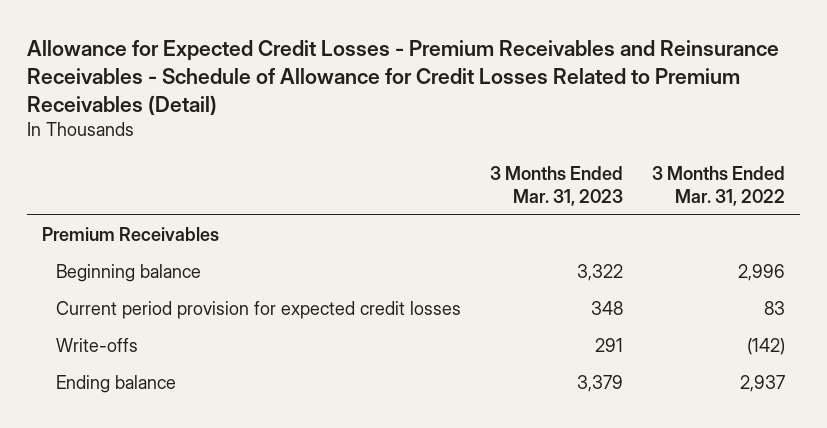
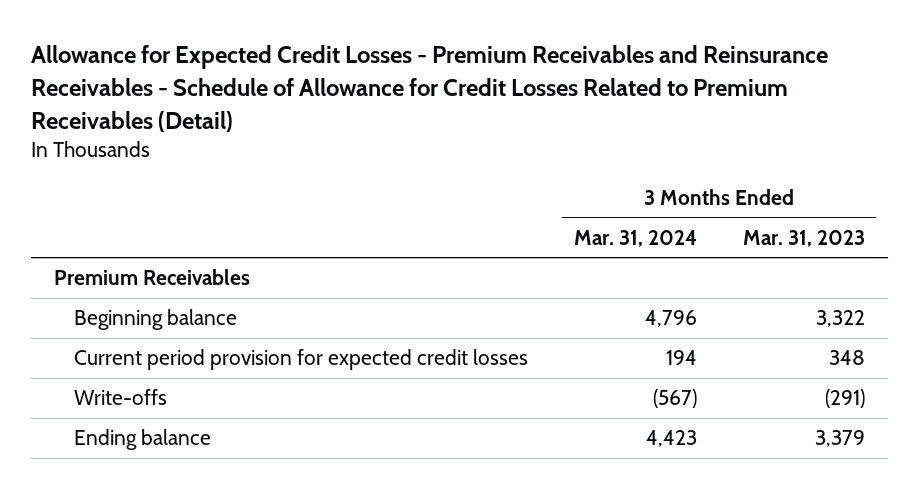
[652,165,786,206] 3 Months Ended Mar. 31, 2022 -> none
none -> [573,229,697,247] Mar. 31, 2024
[595,338,624,353] 291 -> [824,389,865,409] (291)

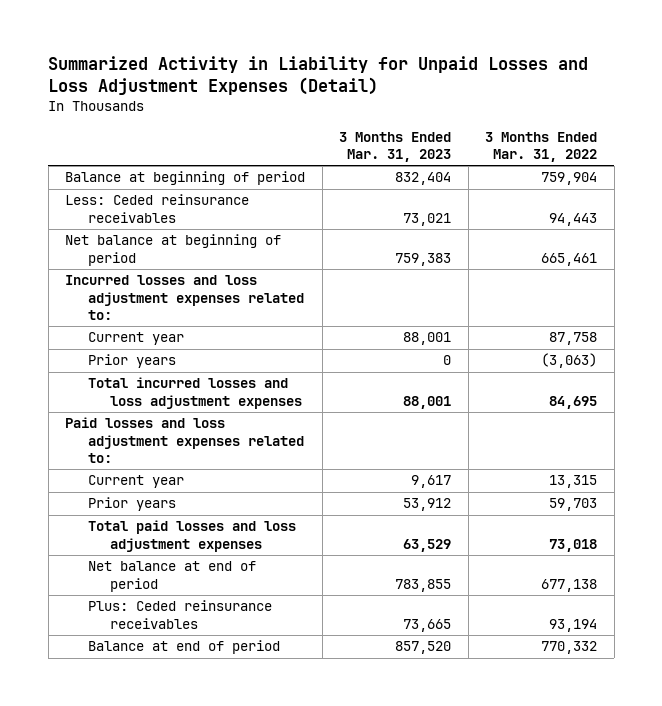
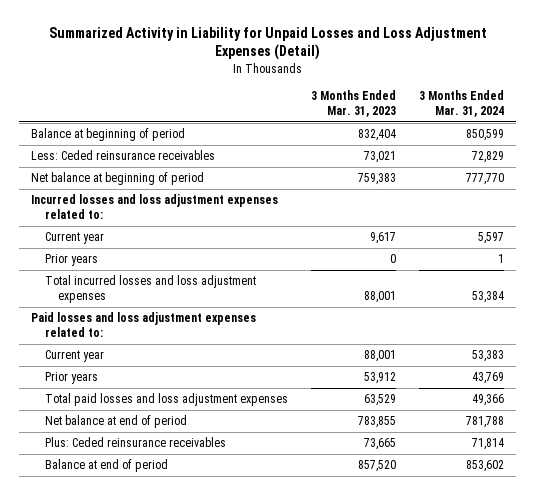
[485,131,598,163] 3 Months Ended Mar. 31, 2022 -> none
none -> [419,89,505,117] 3 Months Ended Mar. 31, 2024
[87,475,184,489] Current year -> [44,232,104,245] Current year
[87,332,184,346] Current year -> [44,350,104,363] Current year

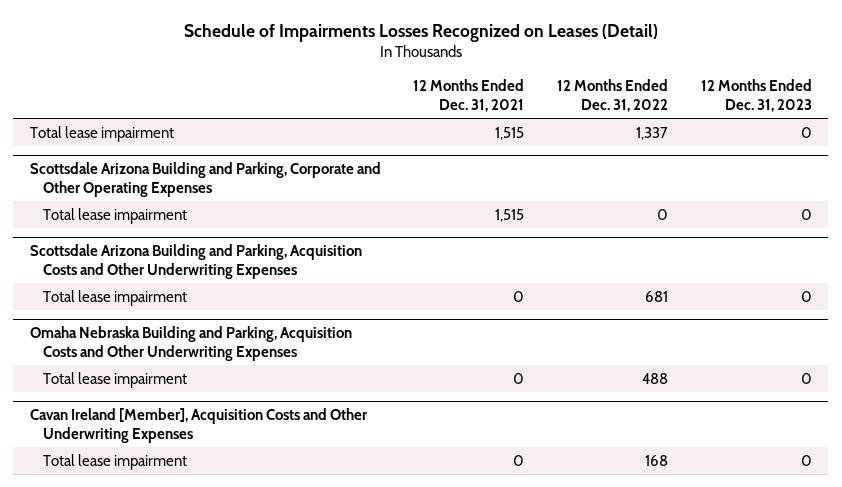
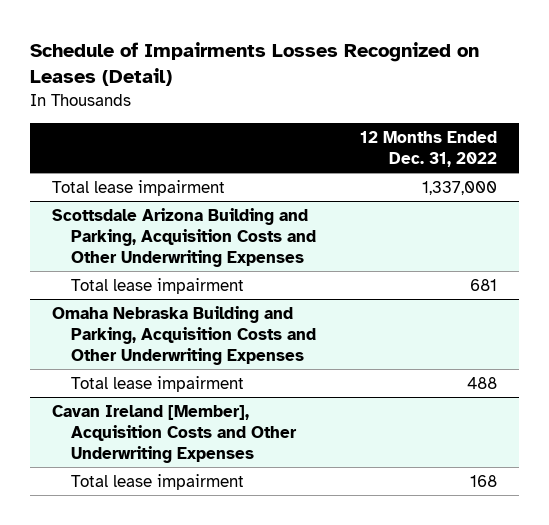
[413,79,525,112] 12 Months Ended Dec. 31, 2021 -> none
[701,79,813,112] 12 Months Ended Dec. 31, 2023 -> none
[29,162,381,197] Scottsdale Arizona Building and Parking, Corporate and Other Operating Expenses -> none
[42,207,187,224] Total lease impairment -> none
[636,126,669,140] 1,337 -> [421,180,497,195] 1,337,000

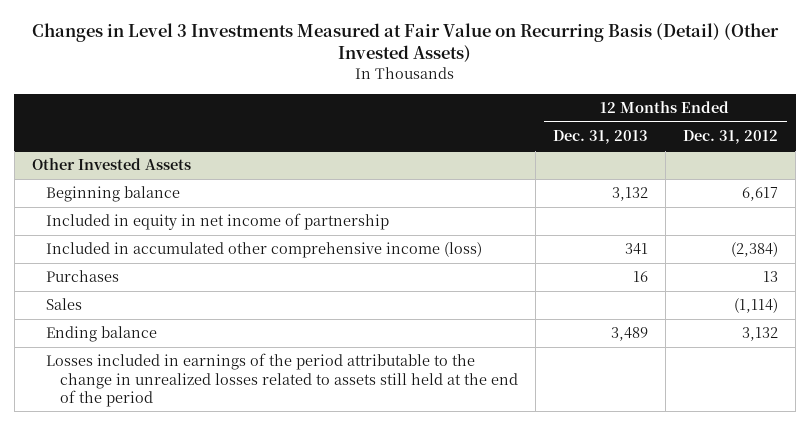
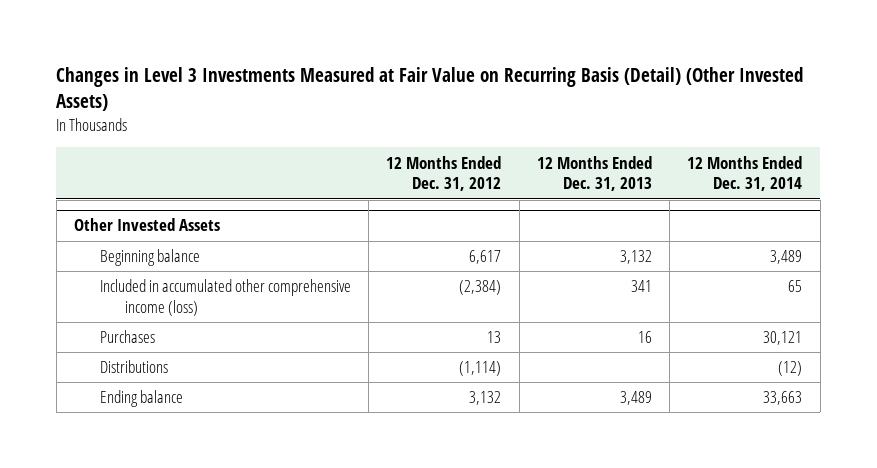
none -> [687,155,803,192] 12 Months Ended Dec. 31, 2014
[45,213,389,231] Included in equity in net income of partnership -> none
[45,298,82,311] Sales -> [99,360,168,374] Distributions
[45,353,518,407] Losses included in earnings of the period attributable to the change in unrealized losses related to assets still held at the end of the period -> none

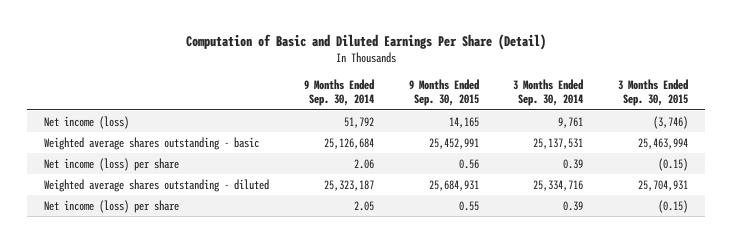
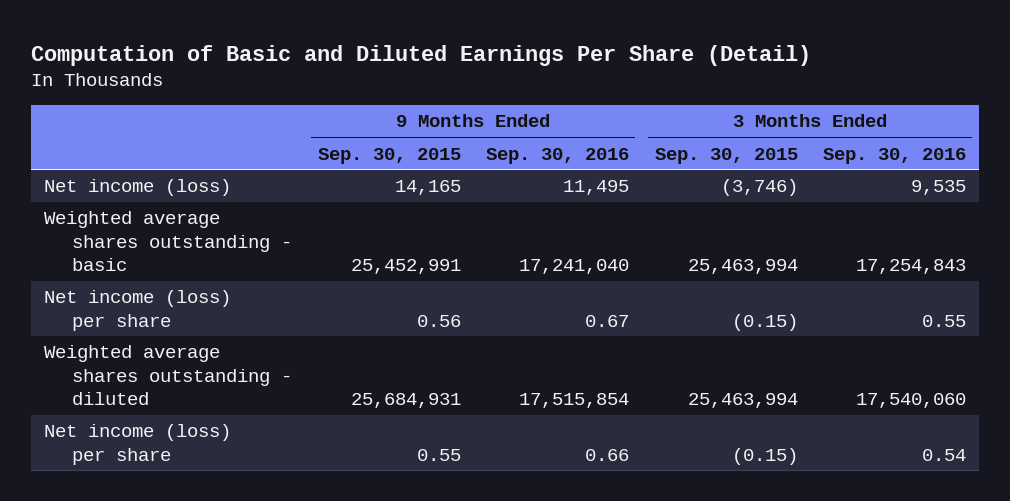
[303,78,374,107] 9 Months Ended Sep. 30, 2014 -> none
[513,78,584,107] 3 Months Ended Sep. 30, 2014 -> none
none -> [486,147,630,164] Sep. 30, 2016
none -> [823,147,967,164] Sep. 30, 2016
[637,179,688,191] 25,704,931 -> [687,393,798,409] 25,463,994

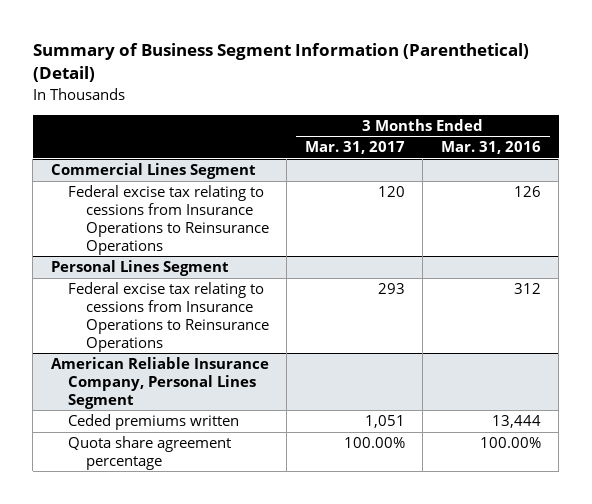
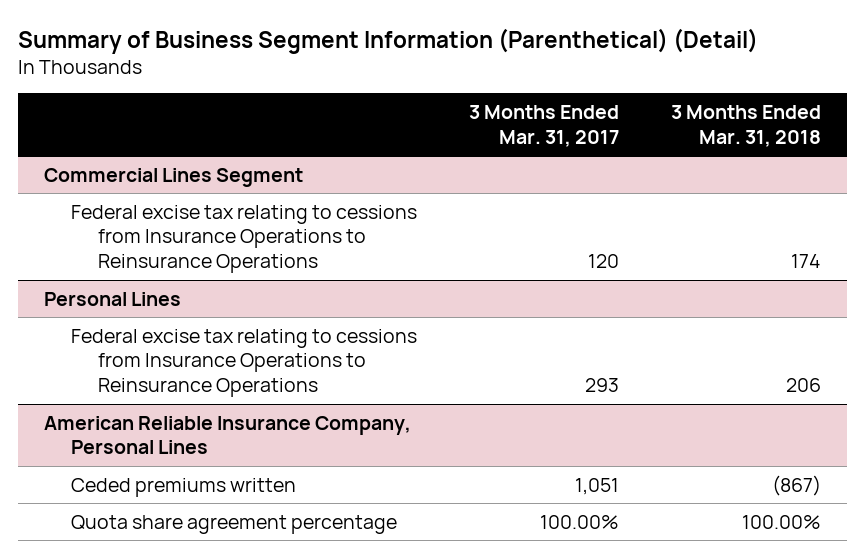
[440,141,541,155] Mar. 31, 2016 -> none
none -> [670,104,821,147] 3 Months Ended Mar. 31, 2018
[50,260,229,277] Personal Lines Segment -> [43,291,181,306] Personal Lines
[50,357,269,409] American Reliable Insurance Company, Personal Lines Segment -> [43,415,411,455] American Reliable Insurance Company, Personal Lines

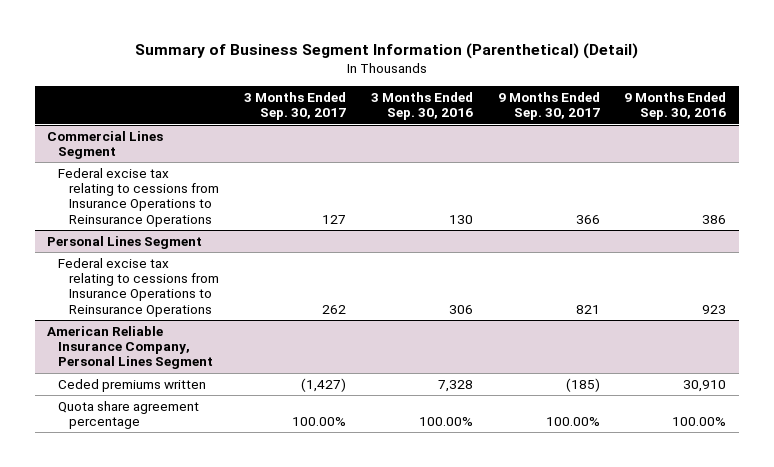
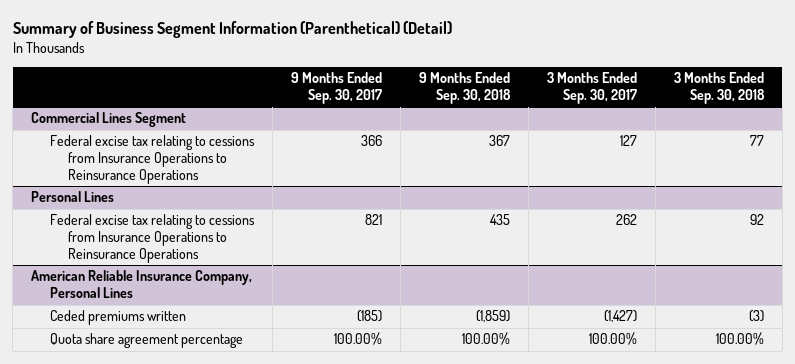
[370,92,473,121] 3 Months Ended Sep. 30, 2016 -> none
[624,92,727,121] 9 Months Ended Sep. 30, 2016 -> none
none -> [418,72,511,105] 9 Months Ended Sep. 30, 2018
none -> [673,72,765,105] 3 Months Ended Sep. 30, 2018
[47,235,203,249] Personal Lines Segment -> [31,191,115,203] Personal Lines
[47,325,213,370] American Reliable Insurance Company, Personal Lines Segment -> [31,270,253,299] American Reliable Insurance Company, Personal Lines

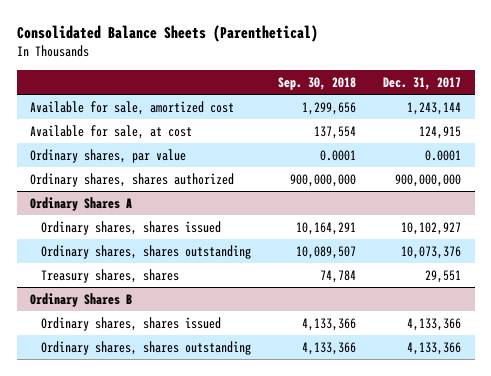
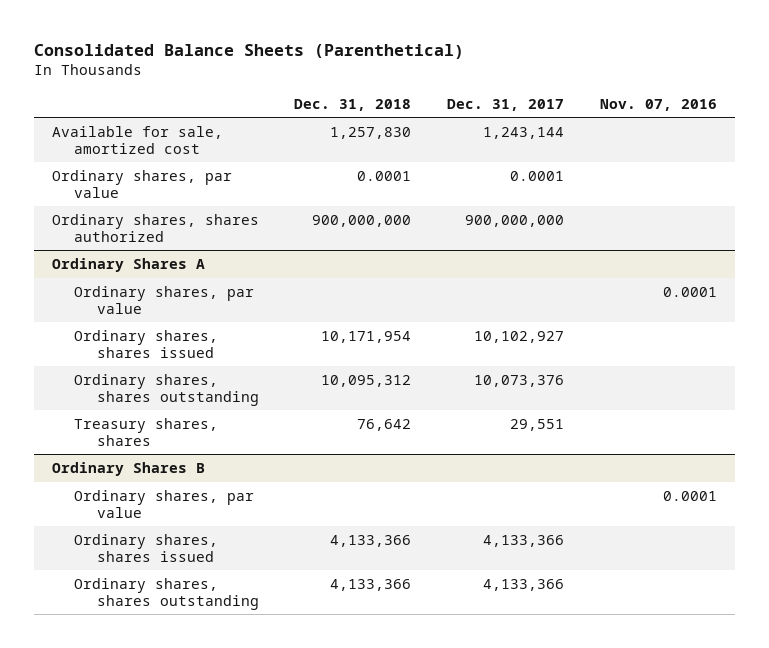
[278,76,357,90] Sep. 30, 2018 -> none
none -> [294,98,412,111] Dec. 31, 2018
none -> [599,98,717,111] Nov. 07, 2016
[30,124,193,139] Available for sale, at cost -> none
none -> [74,285,255,314] Ordinary shares, par value
none -> [74,489,255,518] Ordinary shares, par value

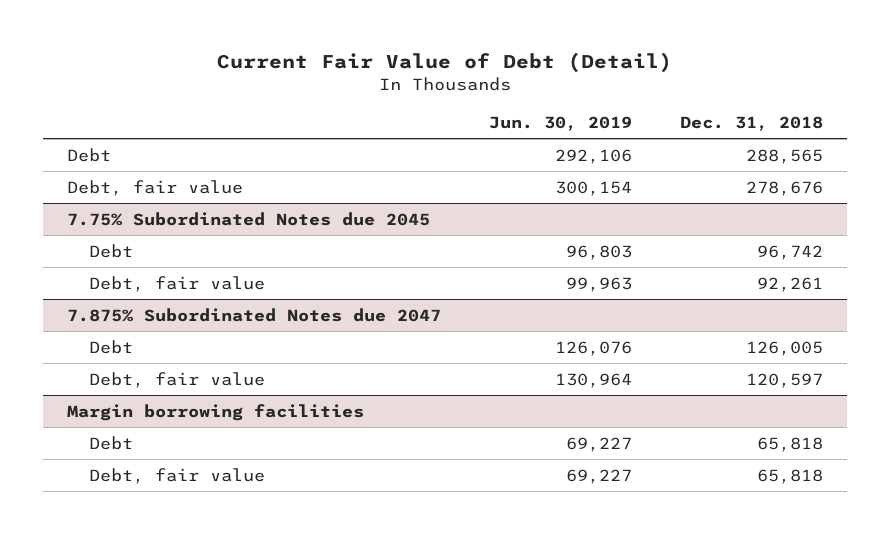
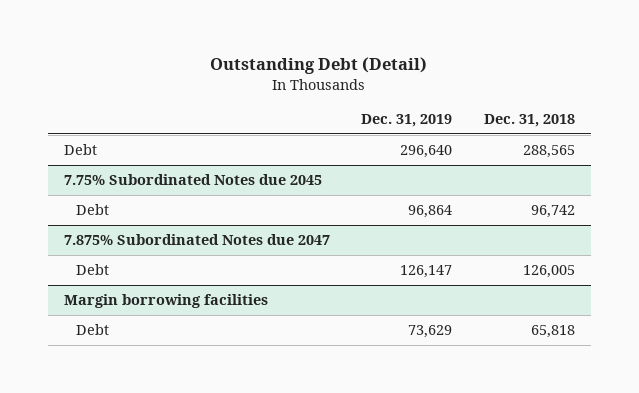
[217,52,673,74] Current Fair Value of Debt (Detail) -> [210,57,428,75] Outstanding Debt (Detail)
[489,115,633,131] Jun. 30, 2019 -> none
none -> [361,114,453,128] Dec. 31, 2019
[67,179,244,196] Debt, fair value -> none
[89,275,266,292] Debt, fair value -> none
[89,371,266,388] Debt, fair value -> none
[89,467,266,484] Debt, fair value -> none

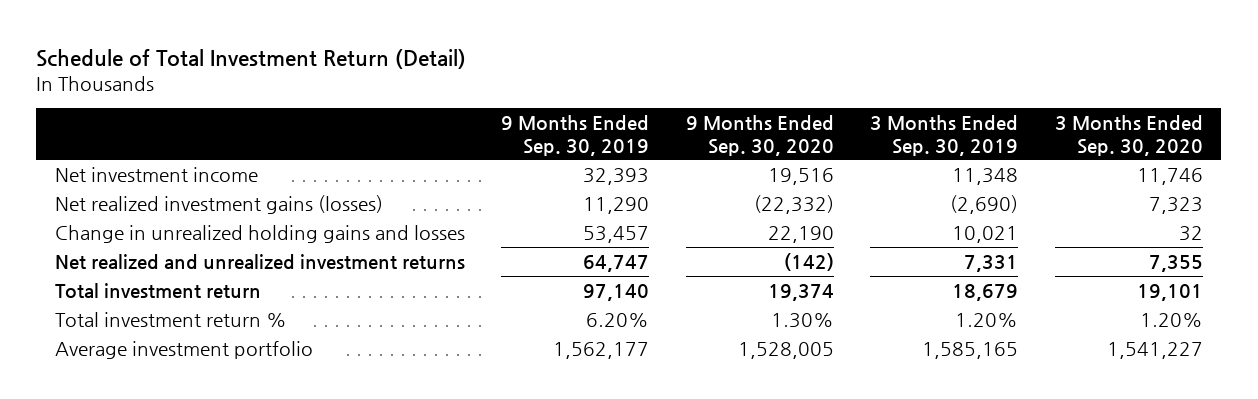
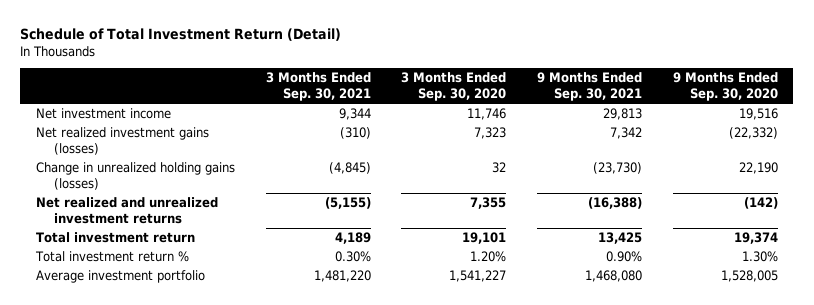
[501,114,650,156] 9 Months Ended Sep. 30, 2019 -> none
[870,114,1019,156] 3 Months Ended Sep. 30, 2019 -> none
none -> [265,72,371,102] 3 Months Ended Sep. 30, 2021
none -> [537,72,643,102] 9 Months Ended Sep. 30, 2021
[54,224,465,243] Change in unrealized holding gains and losses -> [35,162,235,190] Change in unrealized holding gains (losses)

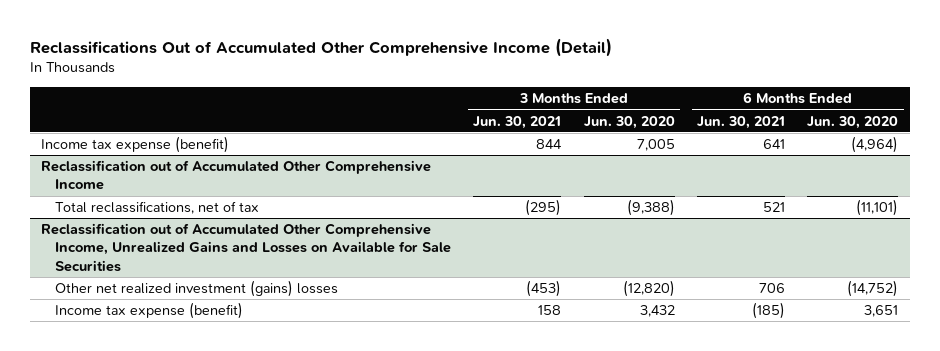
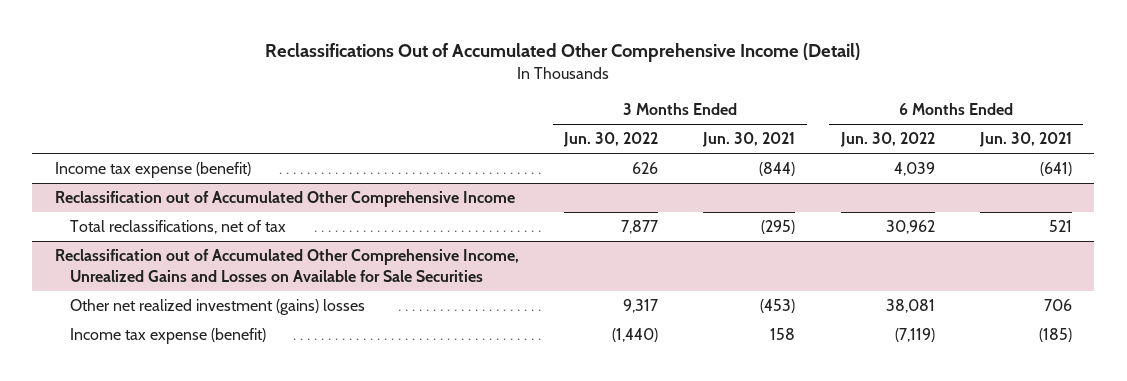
[583,115,675,129] Jun. 30, 2020 -> none
[807,115,899,129] Jun. 30, 2020 -> none
none -> [563,132,659,148] Jun. 30, 2022
none -> [839,132,935,148] Jun. 30, 2022
[536,139,563,150] 844 -> [759,162,796,177] (844)
[763,139,786,150] 641 -> [1039,162,1072,177] (641)

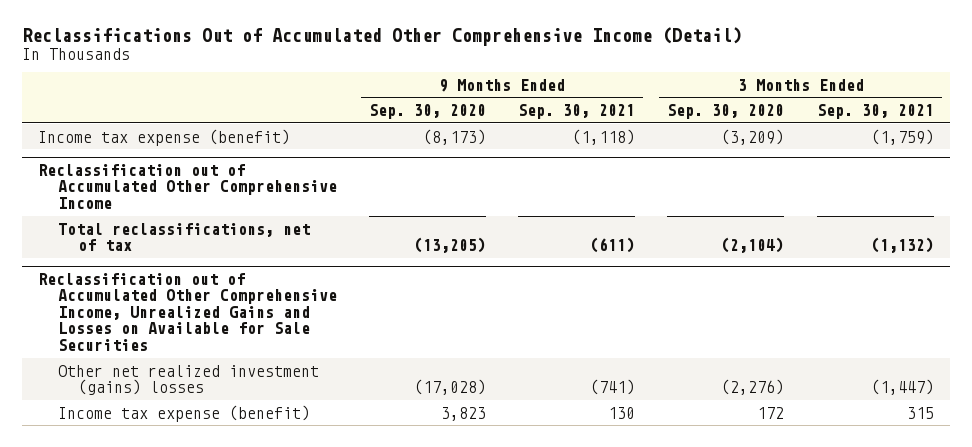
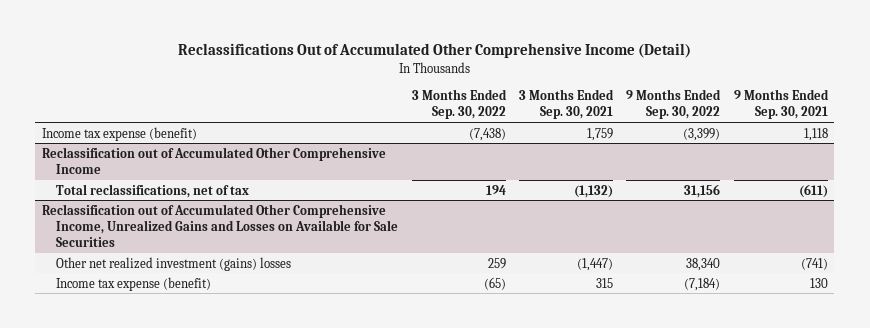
[369,104,487,120] Sep. 30, 2020 -> none
[667,104,785,120] Sep. 30, 2020 -> none
none -> [411,89,507,120] 3 Months Ended Sep. 30, 2022
none -> [626,89,722,120] 9 Months Ended Sep. 30, 2022
[572,128,636,145] (1,118) -> [803,127,828,141] 1,118
[870,128,934,145] (1,759) -> [586,127,613,141] 1,759

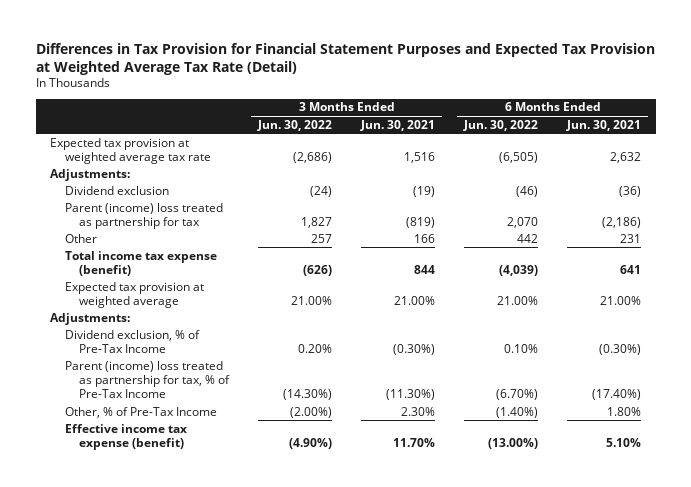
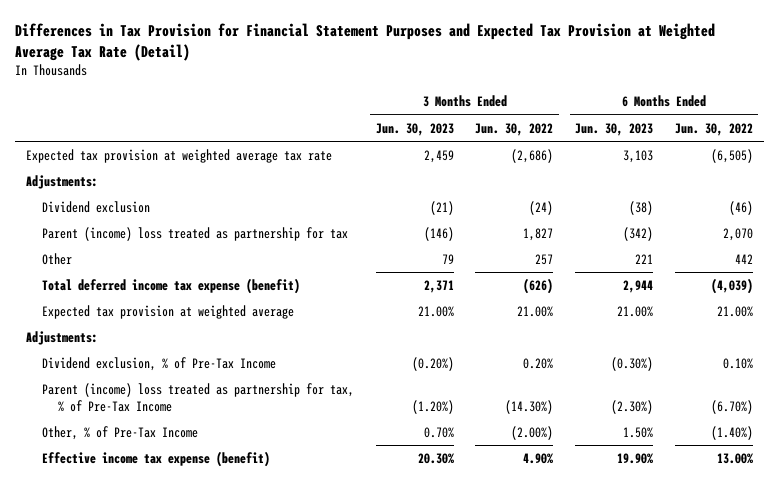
[360,119,436,131] Jun. 30, 2021 -> none
[566,119,642,131] Jun. 30, 2021 -> none
none -> [375,122,454,136] Jun. 30, 2023
none -> [575,122,654,136] Jun. 30, 2023
[64,250,217,276] Total income tax expense (benefit) -> [42,277,301,294] Total deferred income tax expense (benefit)
[289,437,333,449] (4.90%) -> [523,452,554,464] 4.90%
[488,437,539,449] (13.00%) -> [716,452,753,464] 13.00%

